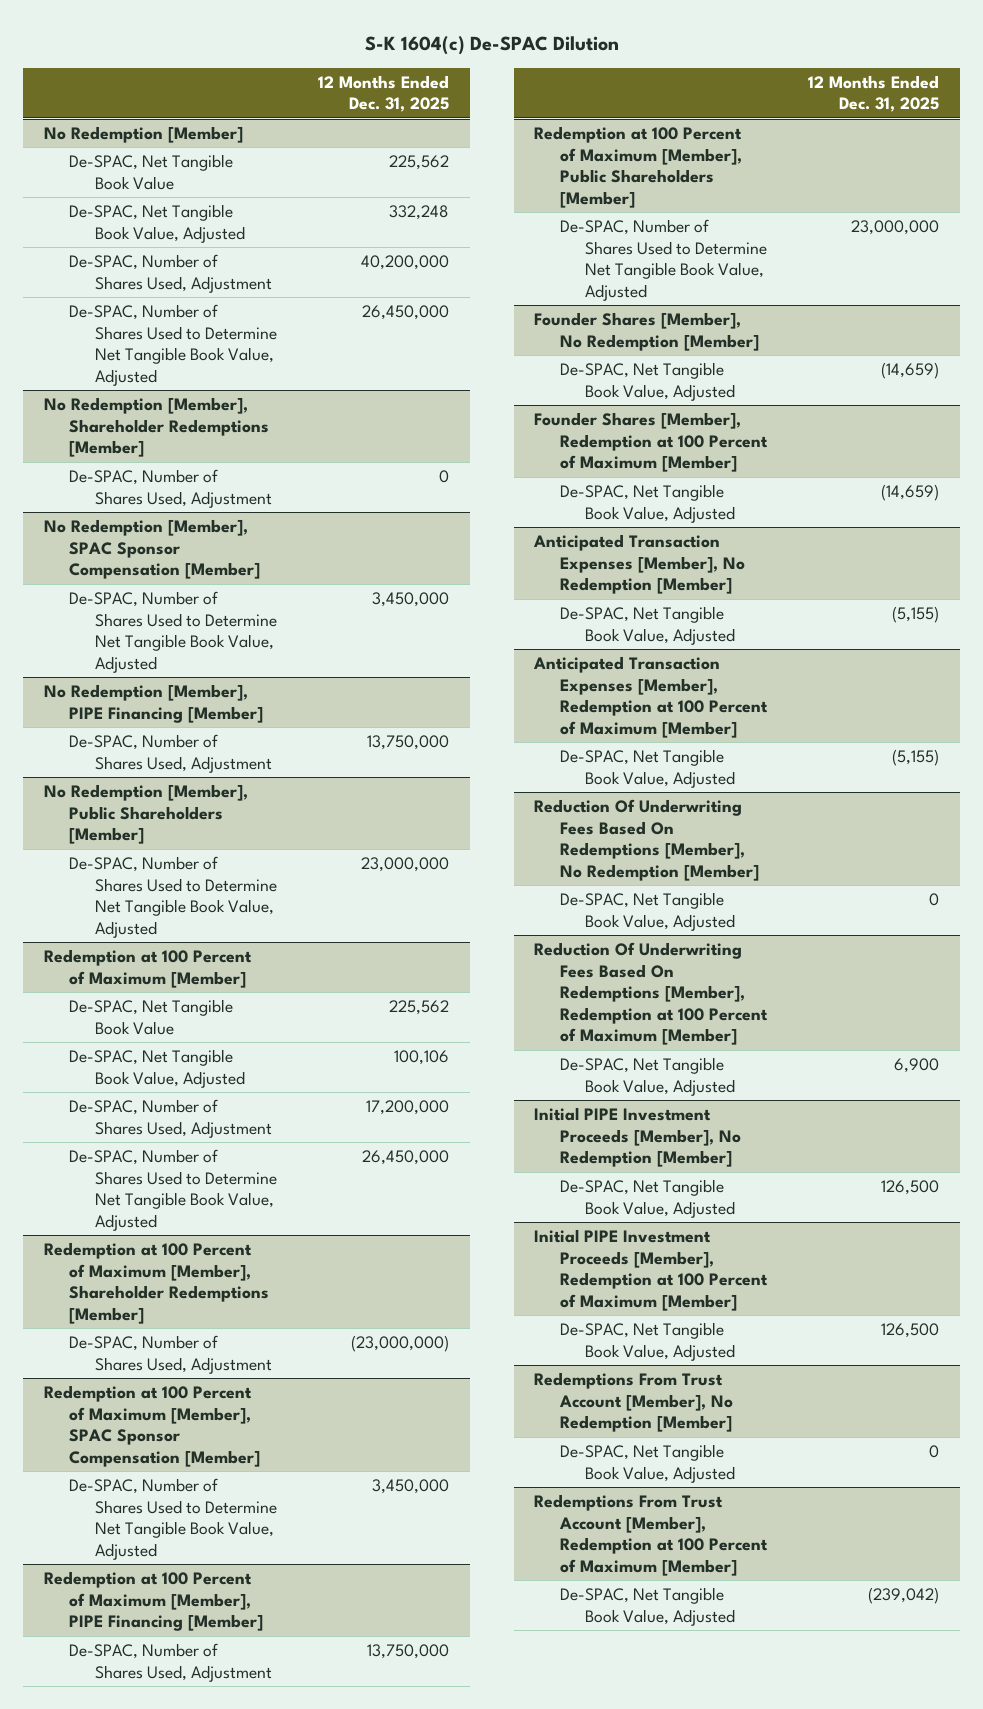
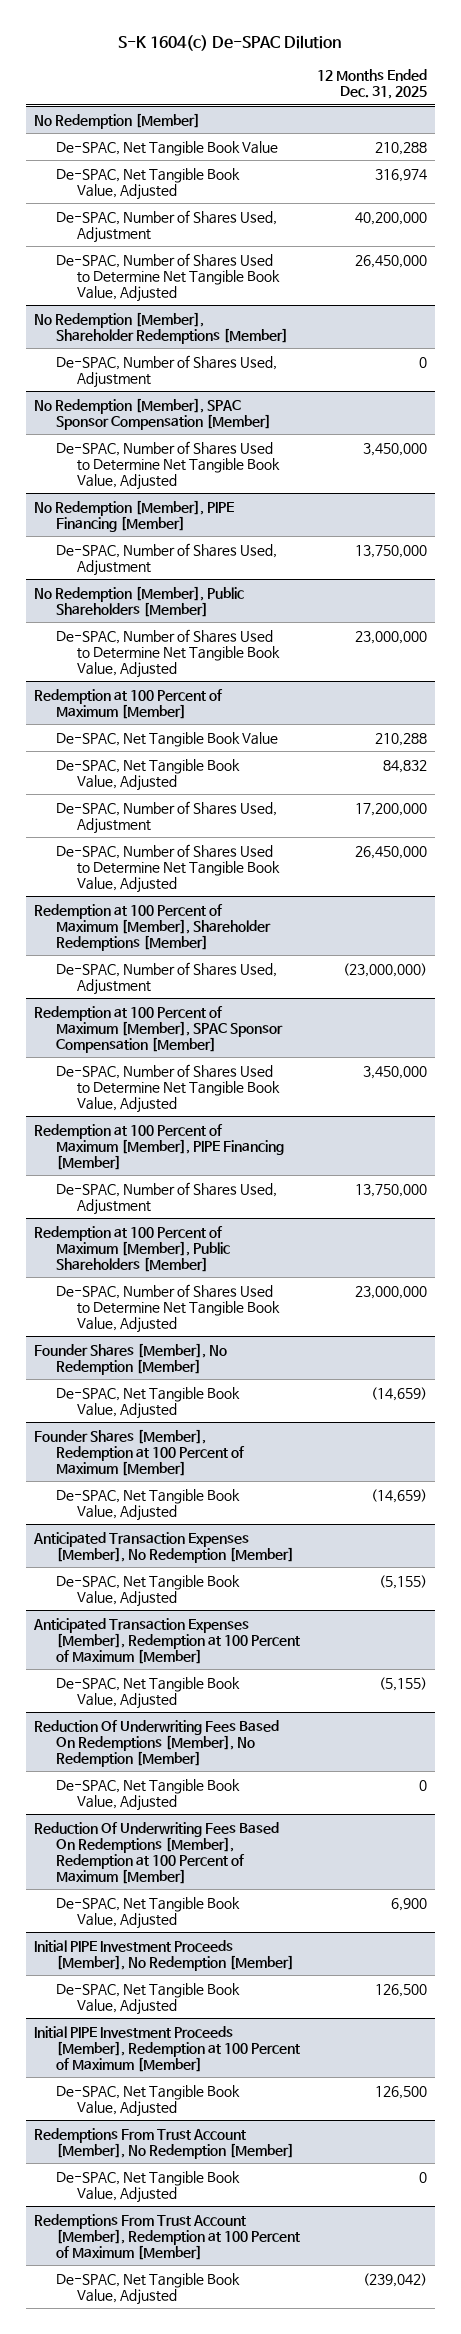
[389,154,450,170] 225,562 -> [374,141,427,155] 210,288
[389,204,450,220] 332,248 -> [374,168,427,182] 316,974
[389,999,450,1015] 225,562 -> [374,732,427,746] 210,288
[394,1049,450,1065] 100,106 -> [382,759,427,773] 84,832

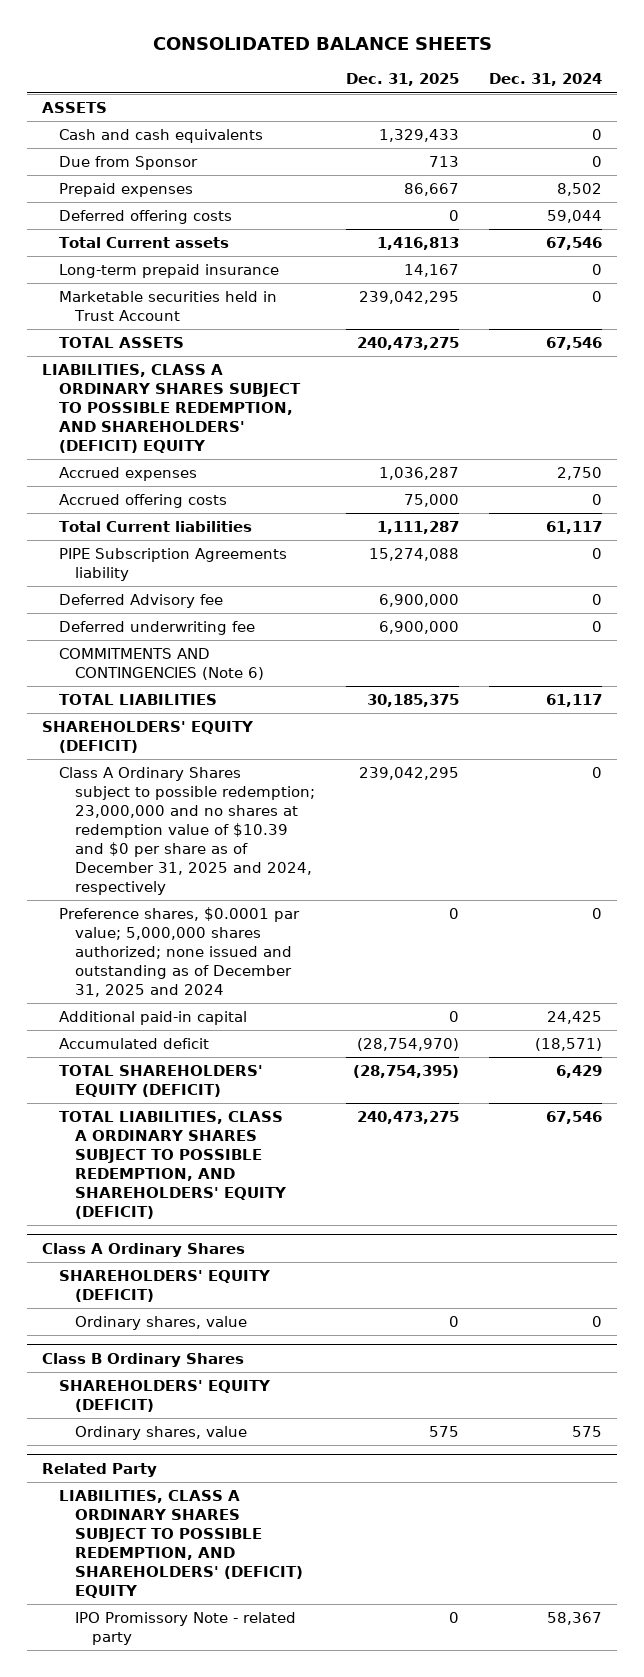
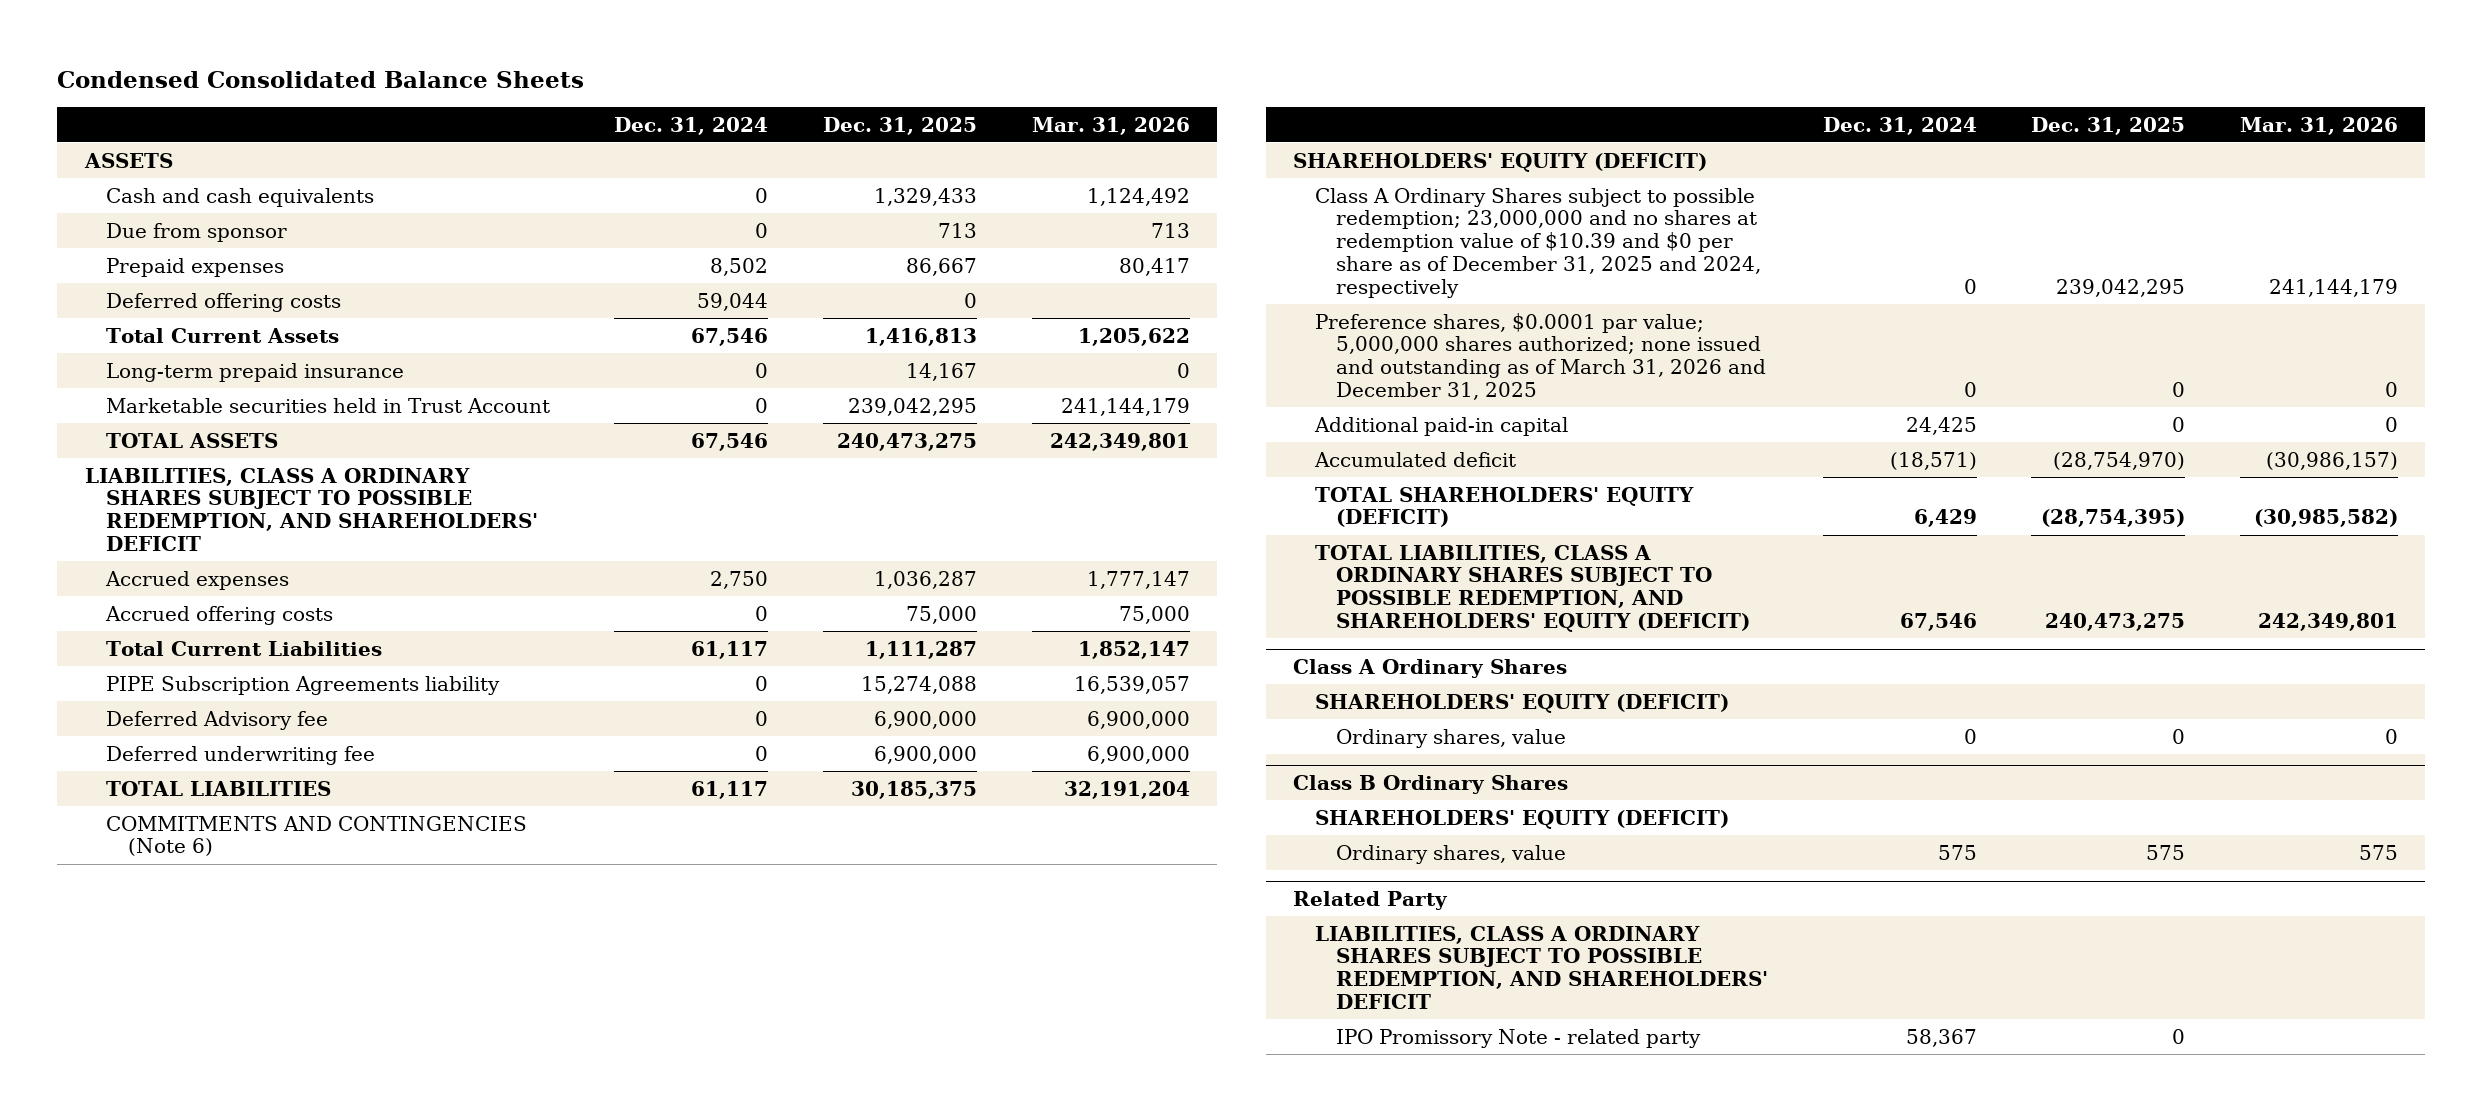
[153,37,493,51] CONSOLIDATED BALANCE SHEETS -> [57,70,585,88] Condensed Consolidated Balance Sheets
none -> [1031,116,1190,135] Mar. 31, 2026
[58,156,198,171] Due from Sponsor -> [106,222,288,242] Due from sponsor
[58,237,229,249] Total Current assets -> [106,327,340,343] Total Current Assets
[42,364,301,454] LIABILITIES, CLASS A ORDINARY SHARES SUBJECT TO POSSIBLE REDEMPTION, AND SHAREHOLDERS' (DEFICIT) EQUITY -> [84,467,539,551] LIABILITIES, CLASS A ORDINARY SHARES SUBJECT TO POSSIBLE REDEMPTION, AND SHAREHOLDERS' DEFICIT
[58,521,252,533] Total Current liabilities -> [106,640,383,656] Total Current Liabilities
[58,648,265,681] COMMITMENTS AND CONTINGENCIES (Note 6) -> [106,815,528,857] COMMITMENTS AND CONTINGENCIES (Note 6)
[58,907,300,998] Preference shares, $0.0001 par value; 5,000,000 shares authorized; none issued and outstanding as of December 31, 2025 and 2024 -> [1314,312,1767,400] Preference shares, $0.0001 par value; 5,000,000 shares authorized; none issued and outstanding as of March 31, 2026 and December 31, 2025
[58,1490,304,1599] LIABILITIES, CLASS A ORDINARY SHARES SUBJECT TO POSSIBLE REDEMPTION, AND SHAREHOLDERS' (DEFICIT) EQUITY -> [1314,925,1769,1009] LIABILITIES, CLASS A ORDINARY SHARES SUBJECT TO POSSIBLE REDEMPTION, AND SHAREHOLDERS' DEFICIT

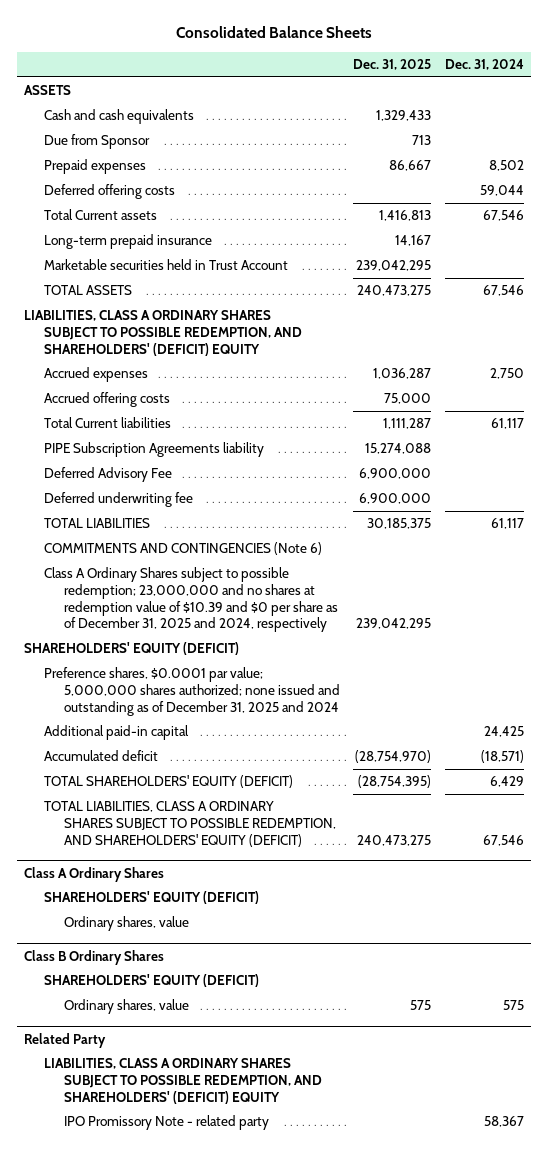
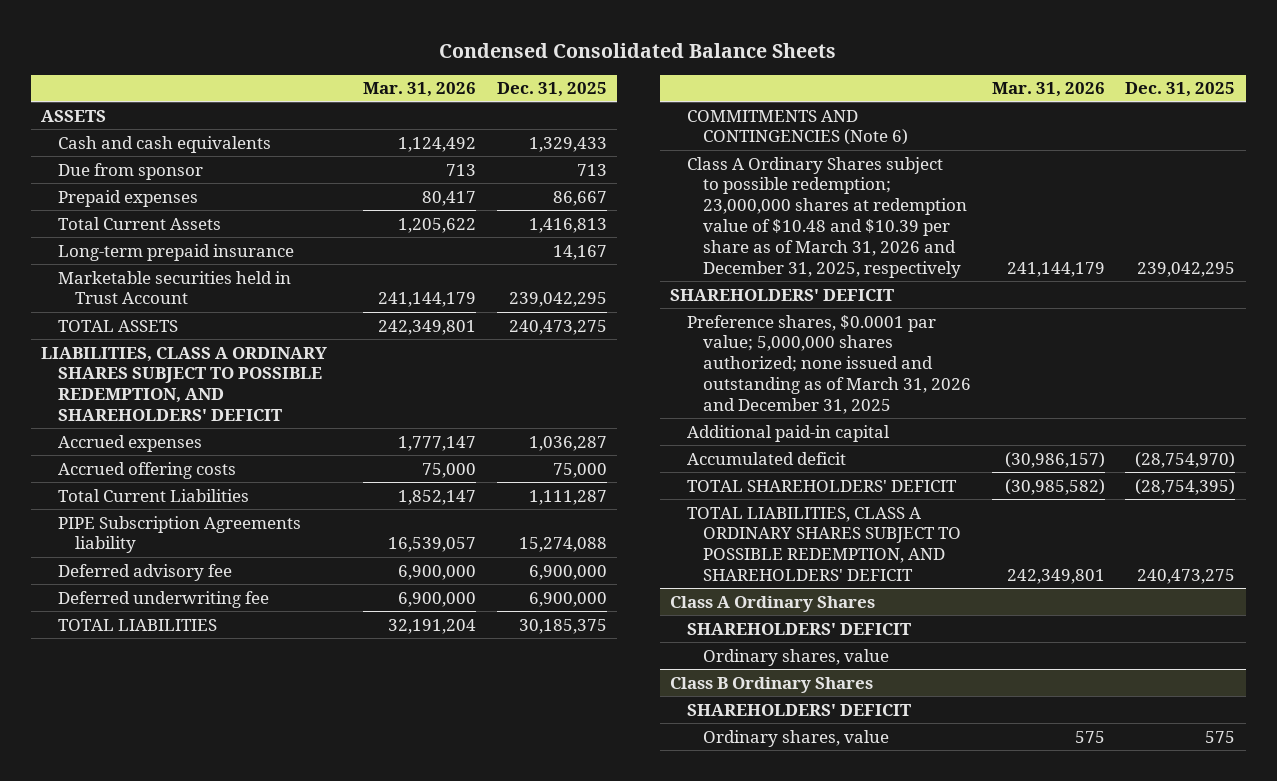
[175,25,372,38] Consolidated Balance Sheets -> [439,42,837,58] Condensed Consolidated Balance Sheets
[445,58,525,70] Dec. 31, 2024 -> none
none -> [363,82,477,98] Mar. 31, 2026
[43,134,150,150] Due from Sponsor -> [57,162,203,180] Due from sponsor
[43,184,175,200] Deferred offering costs -> none
[43,209,157,221] Total Current assets -> [57,216,221,230] Total Current Assets
[23,310,302,356] LIABILITIES, CLASS A ORDINARY SHARES SUBJECT TO POSSIBLE REDEMPTION, AND SHAREHOLDERS' (DEFICIT) EQUITY -> [41,346,328,422] LIABILITIES, CLASS A ORDINARY SHARES SUBJECT TO POSSIBLE REDEMPTION, AND SHAREHOLDERS' DEFICIT
[43,417,171,429] Total Current liabilities -> [57,488,249,502] Total Current Liabilities
[43,467,172,483] Deferred Advisory Fee -> [57,563,232,581] Deferred advisory fee
[43,567,338,633] Class A Ordinary Shares subject to possible redemption; 23,000,000 and no shares at redemption value of $10.39 and $0 per share as of December 31, 2025 and 2024, respectively -> [686,156,968,278] Class A Ordinary Shares subject to possible redemption; 23,000,000 shares at redemption value of $10.48 and $10.39 per share as of March 31, 2026 and December 31, 2025, respectively
[23,642,239,656] SHAREHOLDERS' EQUITY (DEFICIT) -> [670,288,895,301] SHAREHOLDERS' DEFICIT
[43,667,340,716] Preference shares, $0.0001 par value; 5,000,000 shares authorized; none issued and outstanding as of December 31, 2025 and 2024 -> [686,314,972,414] Preference shares, $0.0001 par value; 5,000,000 shares authorized; none issued and outstanding as of March 31, 2026 and December 31, 2025
[43,775,293,789] TOTAL SHAREHOLDERS' EQUITY (DEFICIT) -> [686,479,957,492] TOTAL SHAREHOLDERS' DEFICIT
[43,801,336,847] TOTAL LIABILITIES, CLASS A ORDINARY SHARES SUBJECT TO POSSIBLE REDEMPTION, AND SHAREHOLDERS' EQUITY (DEFICIT) -> [686,506,962,582] TOTAL LIABILITIES, CLASS A ORDINARY SHARES SUBJECT TO POSSIBLE REDEMPTION, AND SHAREHOLDERS' DEFICIT
[43,891,259,905] SHAREHOLDERS' EQUITY (DEFICIT) -> [686,622,911,635] SHAREHOLDERS' DEFICIT
[43,974,259,988] SHAREHOLDERS' EQUITY (DEFICIT) -> [686,703,911,716] SHAREHOLDERS' DEFICIT
[23,1032,106,1048] Related Party -> none
[43,1058,322,1104] LIABILITIES, CLASS A ORDINARY SHARES SUBJECT TO POSSIBLE REDEMPTION, AND SHAREHOLDERS' (DEFICIT) EQUITY -> none
[63,1115,269,1131] IPO Promissory Note - related party -> none

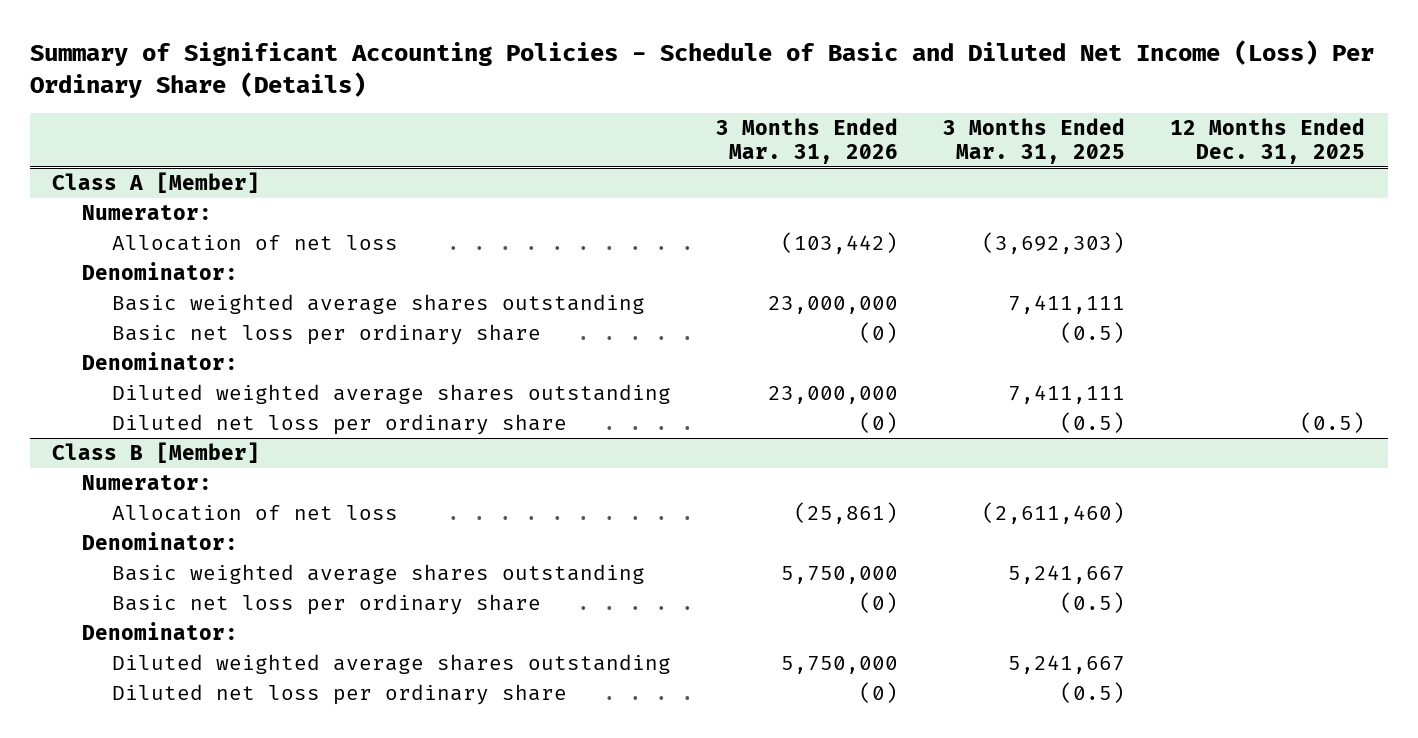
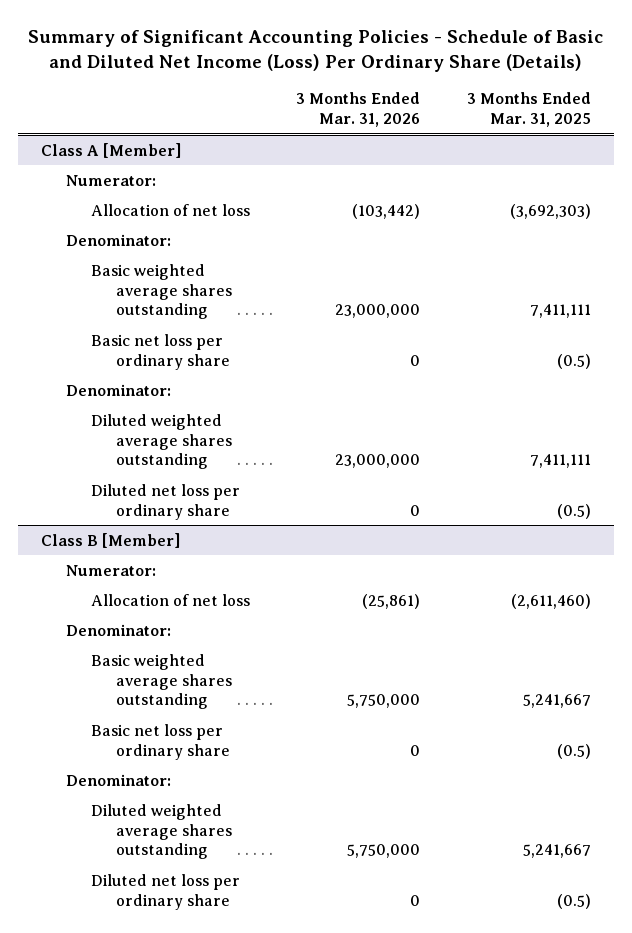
[1170,118,1366,165] 12 Months Ended Dec. 31, 2025 -> none
[859,322,899,344] (0) -> [410,354,421,366] 0
[859,412,899,434] (0) -> [410,504,421,516] 0
[859,592,899,614] (0) -> [410,744,421,756] 0
[859,682,899,704] (0) -> [410,894,421,906] 0

